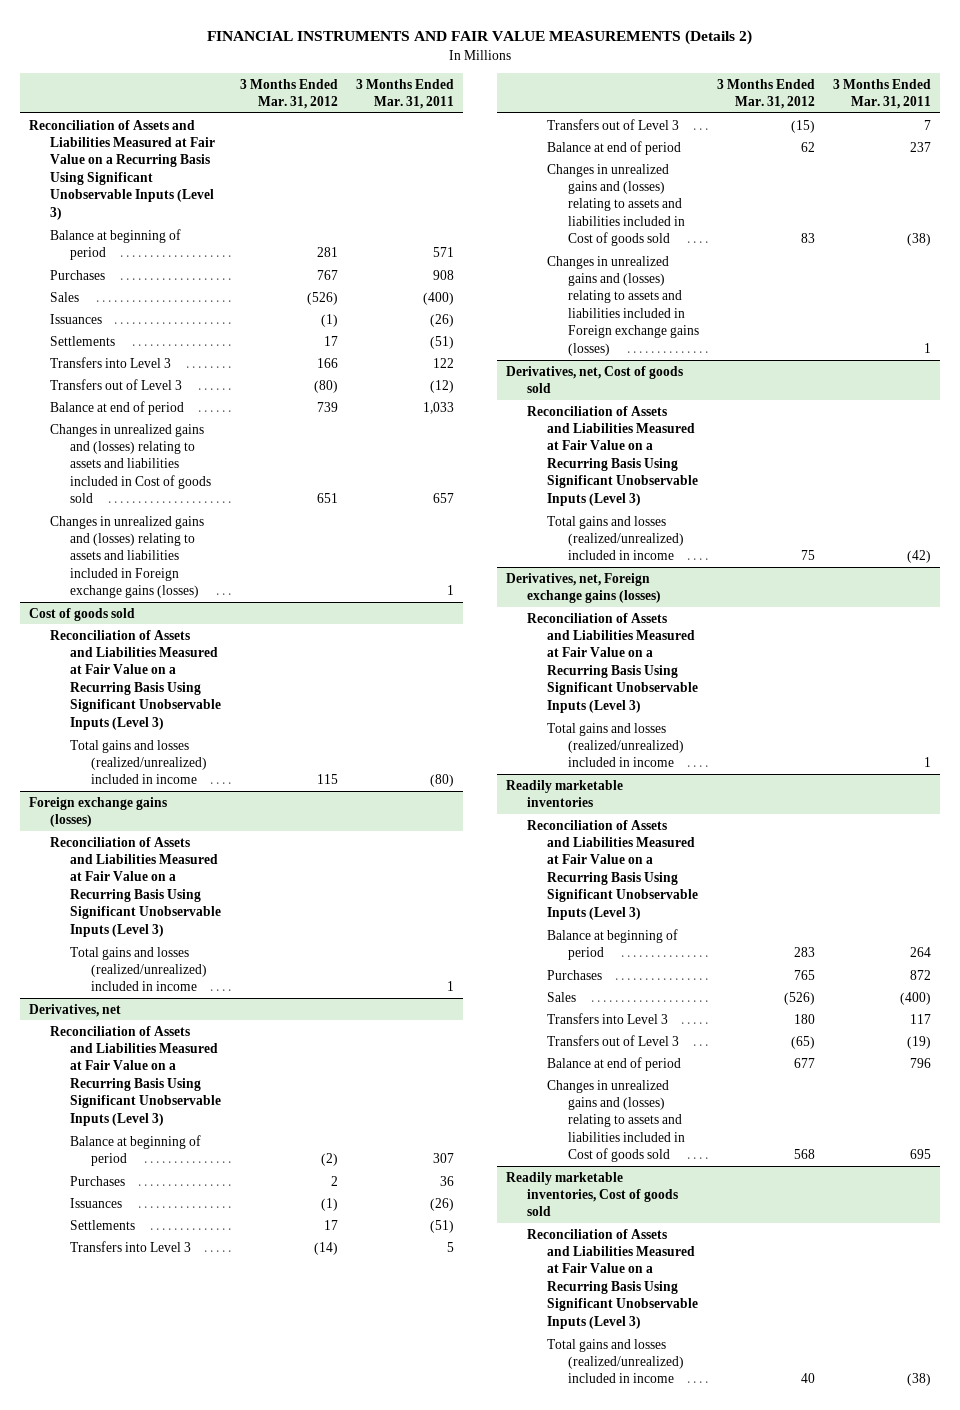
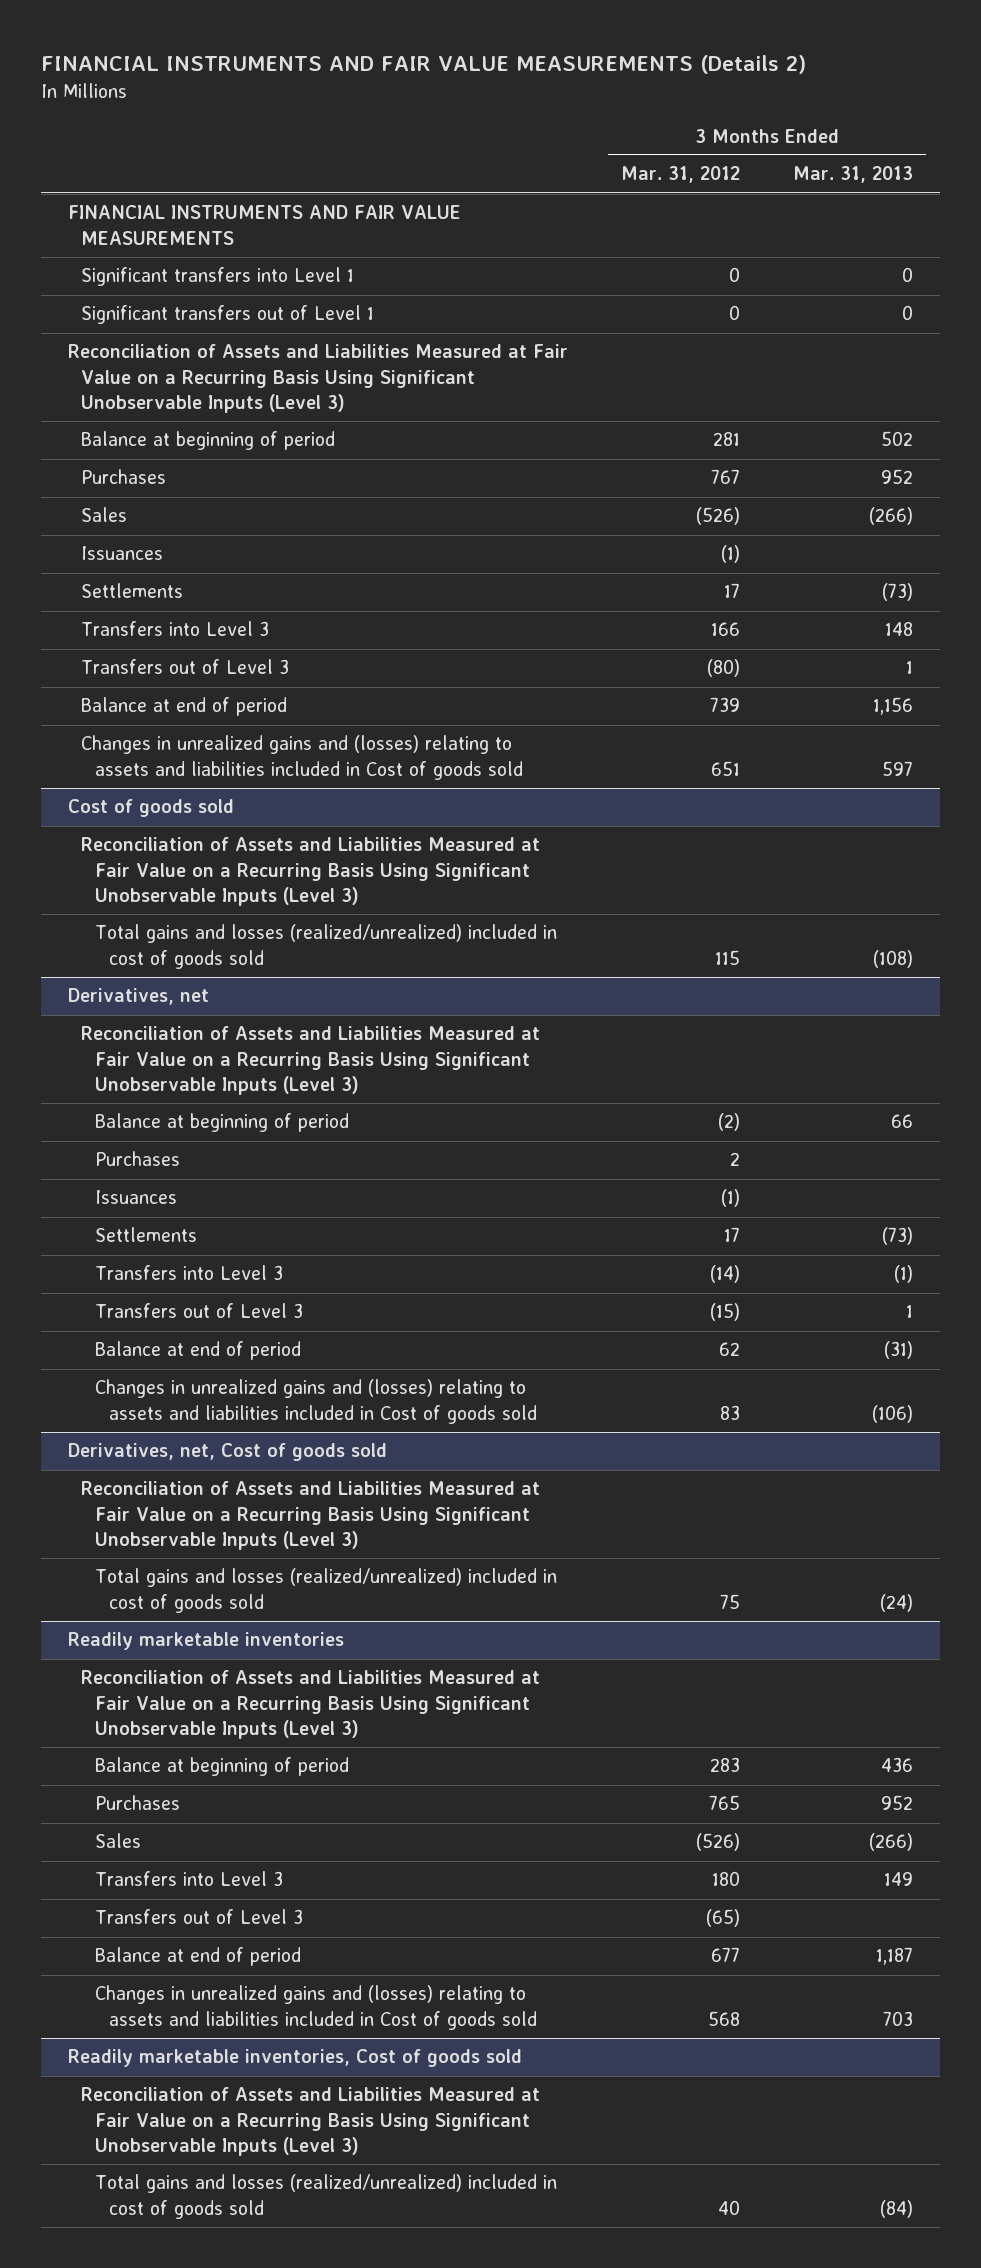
[355,78,454,110] 3 Months Ended Mar. 31, 2011 -> none
none -> [793,166,914,184] Mar. 31, 2013
none -> [67,205,461,245] FINANCIAL INSTRUMENTS AND FAIR VALUE MEASUREMENTS
none -> [81,267,355,287] Significant transfers into Level 1
none -> [81,305,375,325] Significant transfers out of Level 1
[49,515,204,599] Changes in unrealized gains and (losses) relating to assets and liabilities included in Foreign exchange gains (losses) -> none
[28,796,167,828] Foreign exchange gains (losses) -> none
[49,836,222,937] Reconciliation of Assets and Liabilities Measured at Fair Value on a Recurring Basis Using Significant Unobservable Inputs (Level 3) -> none
[70,946,207,992] Total gains and losses (realized/unrealized) included in income -> none
[70,739,207,785] Total gains and losses (realized/unrealized) included in income -> [95,924,558,969] Total gains and losses (realized/unrealized) included in cost of goods sold
[547,255,699,356] Changes in unrealized gains and (losses) relating to assets and liabilities included in Foreign exchange gains (losses) -> none
[505,572,661,604] Derivatives, net, Foreign exchange gains (losses) -> none
[526,612,699,713] Reconciliation of Assets and Liabilities Measured at Fair Value on a Recurring Basis Using Significant Unobservable Inputs (Level 3) -> none
[547,722,684,768] Total gains and losses (realized/unrealized) included in income -> none
[547,515,684,561] Total gains and losses (realized/unrealized) included in income -> [95,1568,558,1613] Total gains and losses (realized/unrealized) included in cost of goods sold
[547,1338,684,1384] Total gains and losses (realized/unrealized) included in income -> [95,2174,558,2219] Total gains and losses (realized/unrealized) included in cost of goods sold

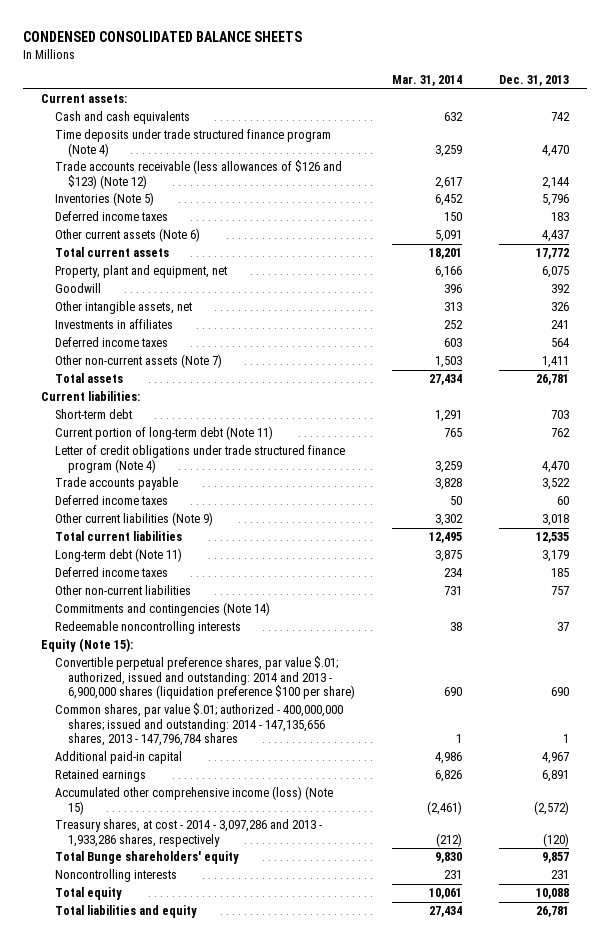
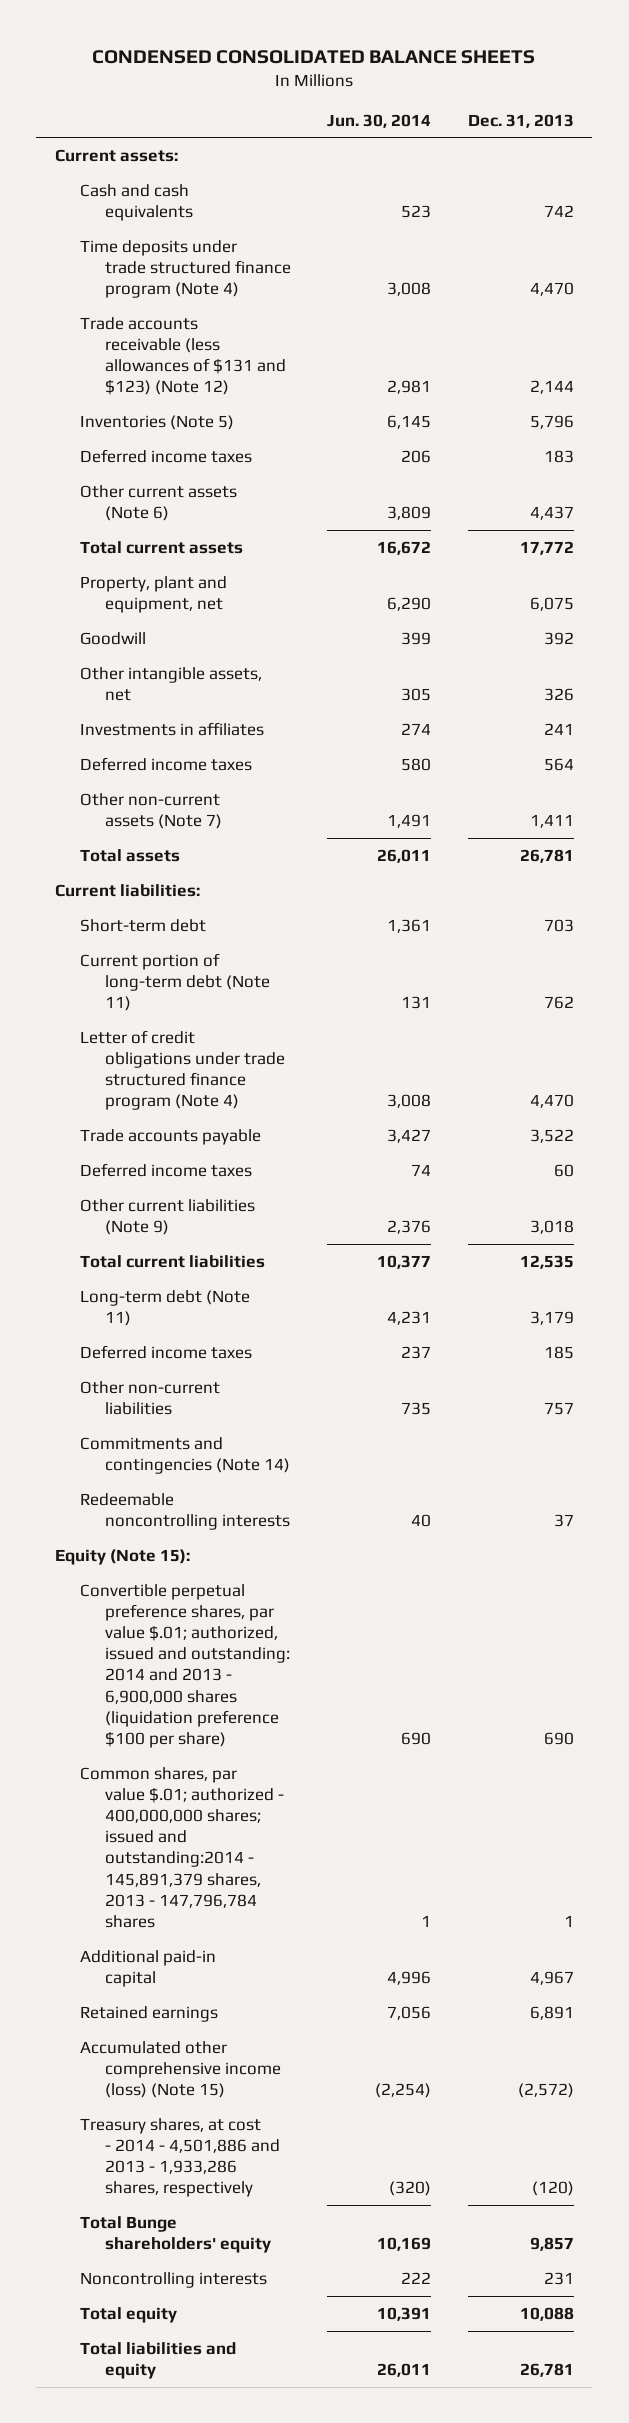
[391,75,462,87] Mar. 31, 2014 -> none
none -> [327,113,432,128] Jun. 30, 2014
[54,160,342,189] Trade accounts receivable (less allowances of $126 and $123) (Note 12) -> [79,316,286,396] Trade accounts receivable (less allowances of $131 and $123) (Note 12)
[54,703,343,747] Common shares, par value $.01; authorized - 400,000,000 shares; issued and outstanding: 2014 - 147,135,656 shares, 2013 - 147,796,784 shares -> [79,1766,284,1928] Common shares, par value $.01; authorized - 400,000,000 shares; issued and outstanding:2014 - 145,891,379 shares, 2013 - 147,796,784 shares
[54,819,322,847] Treasury shares, at cost - 2014 - 3,097,286 and 2013 - 1,933,286 shares, respectively -> [79,2117,280,2198] Treasury shares, at cost - 2014 - 4,501,886 and 2013 - 1,933,286 shares, respectively

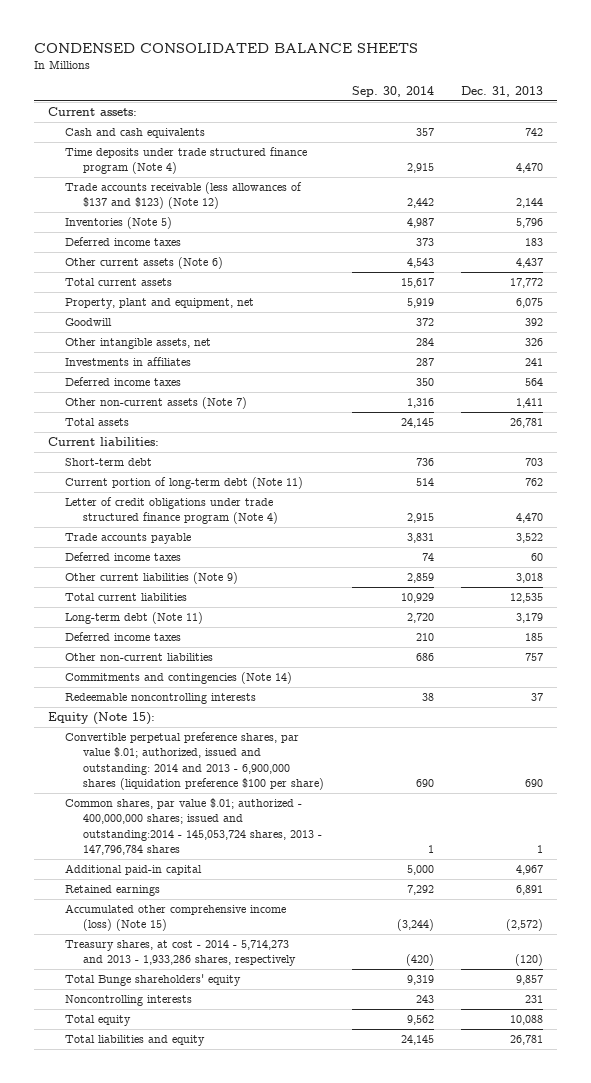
[327,113,432,128] Jun. 30, 2014 -> none
none -> [351,86,434,98] Sep. 30, 2014
[79,316,286,396] Trade accounts receivable (less allowances of $131 and $123) (Note 12) -> [65,181,303,210] Trade accounts receivable (less allowances of $137 and $123) (Note 12)
[79,1766,284,1928] Common shares, par value $.01; authorized - 400,000,000 shares; issued and outstanding:2014 - 145,891,379 shares, 2013 - 147,796,784 shares -> [65,797,322,856] Common shares, par value $.01; authorized - 400,000,000 shares; issued and outstanding:2014 - 145,053,724 shares, 2013 - 147,796,784 shares
[79,2117,280,2198] Treasury shares, at cost - 2014 - 4,501,886 and 2013 - 1,933,286 shares, respectively -> [65,939,296,967] Treasury shares, at cost - 2014 - 5,714,273 and 2013 - 1,933,286 shares, respectively

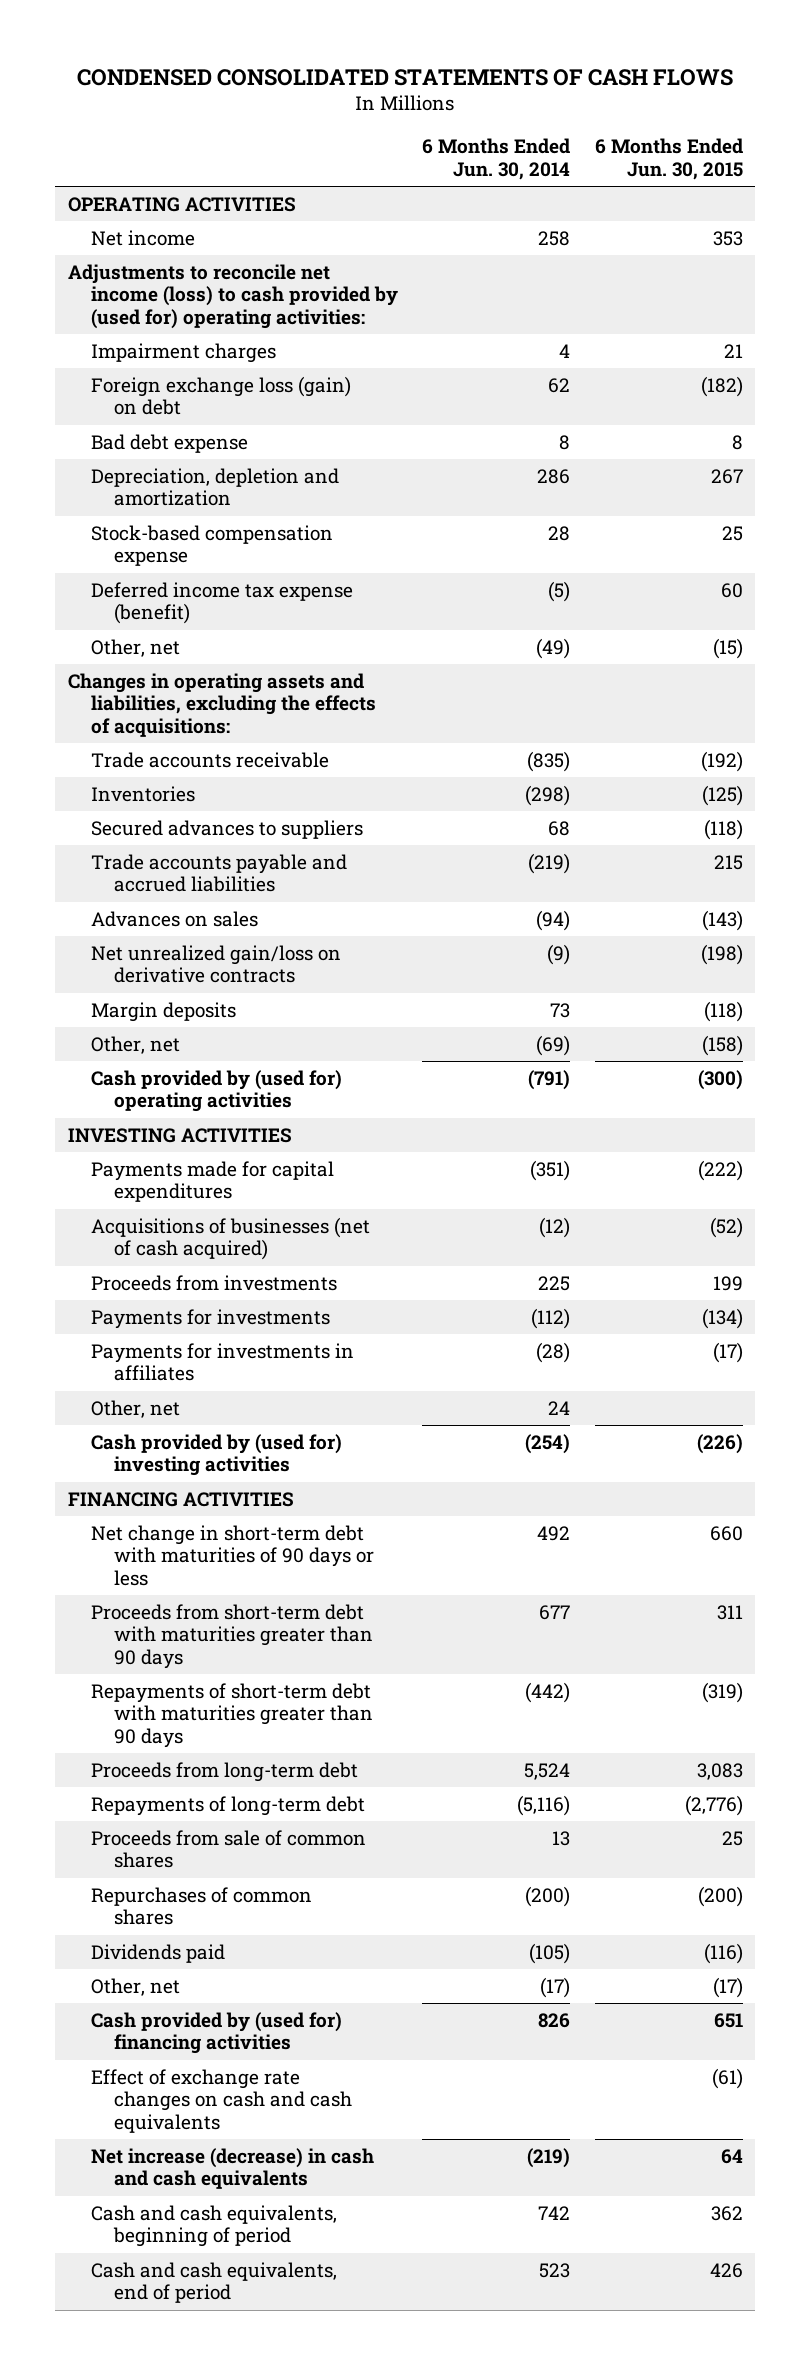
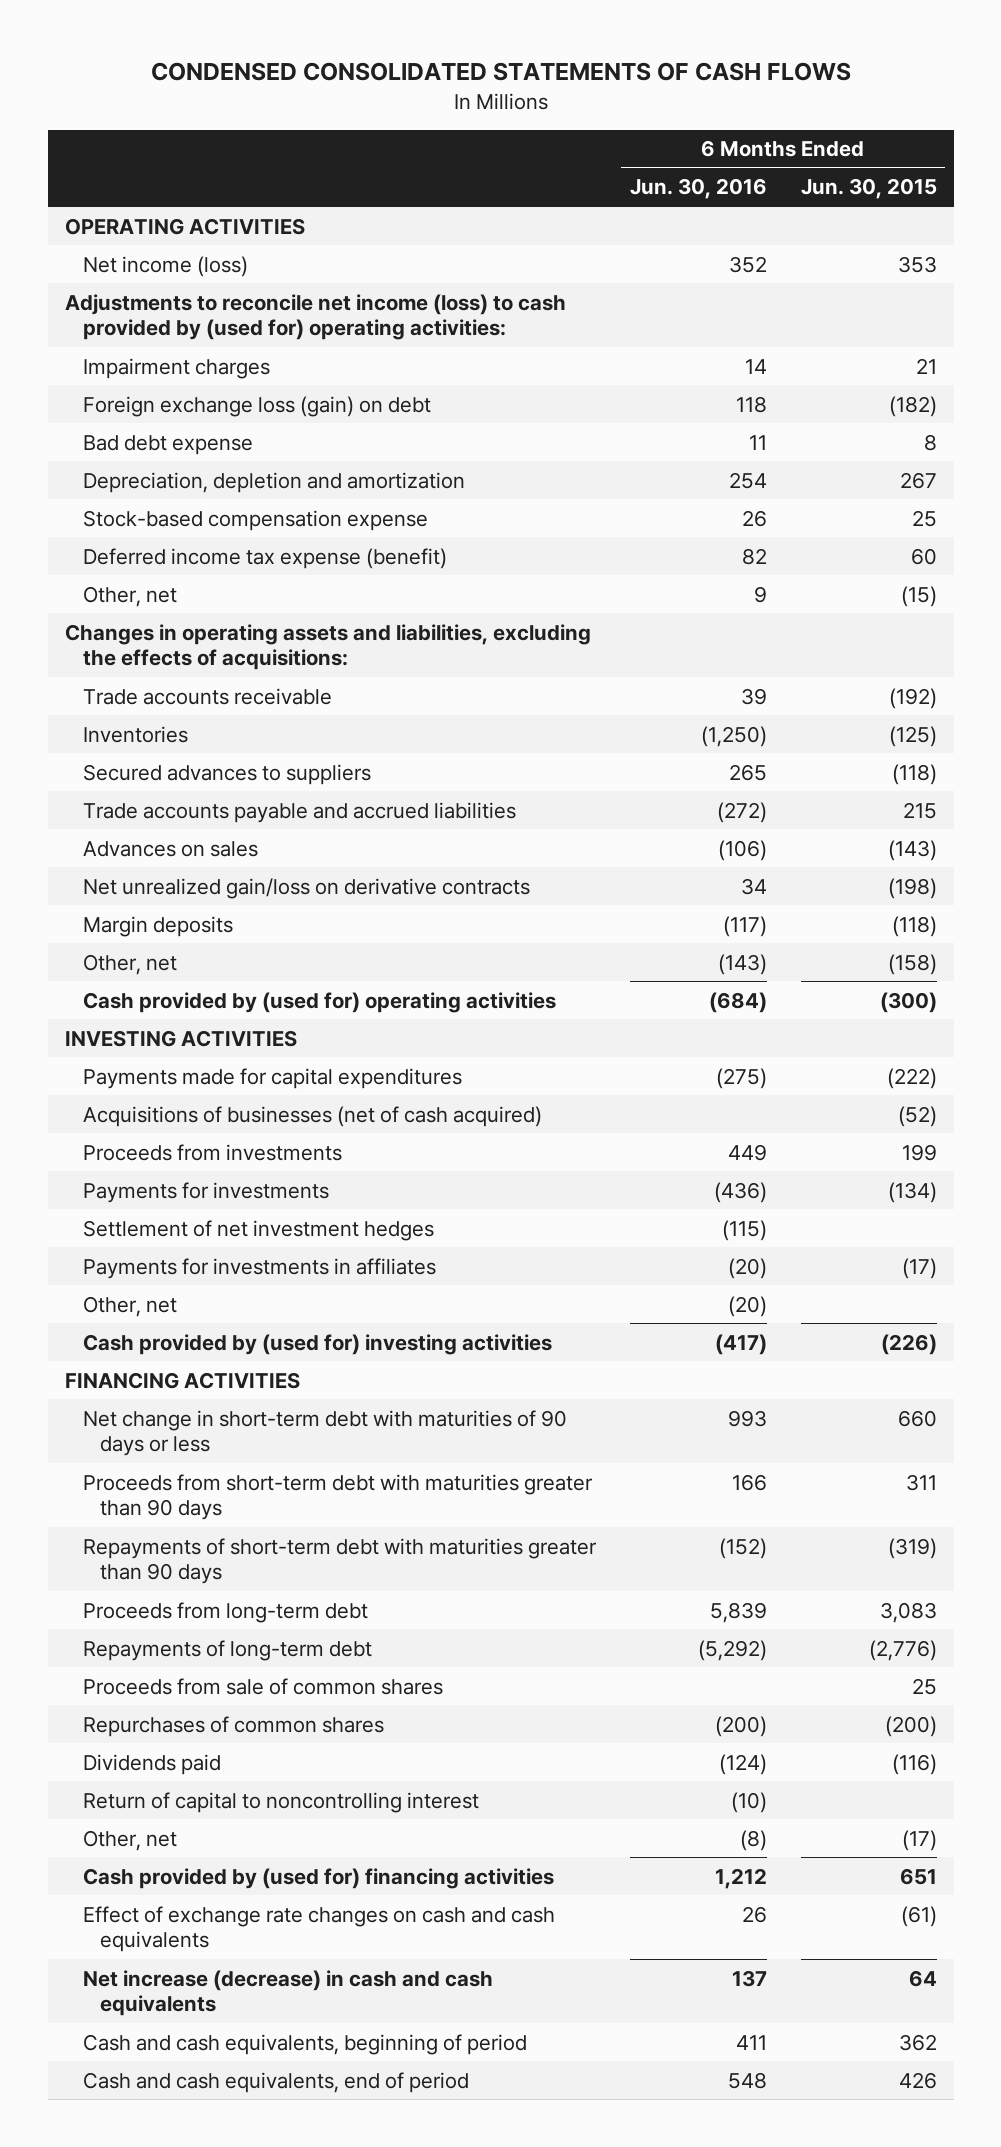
[422,138,571,180] 6 Months Ended Jun. 30, 2014 -> none
none -> [629,178,767,200] Jun. 30, 2016
[90,230,195,247] Net income -> [82,255,248,277] Net income (loss)
none -> [82,1219,434,1241] Settlement of net investment hedges
none -> [82,1791,479,1813] Return of capital to noncontrolling interest

